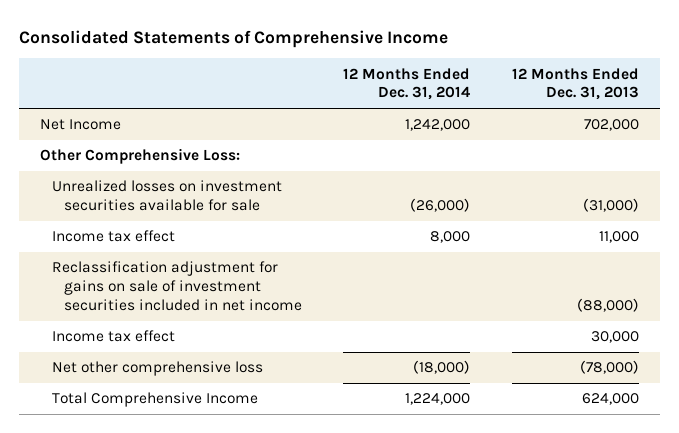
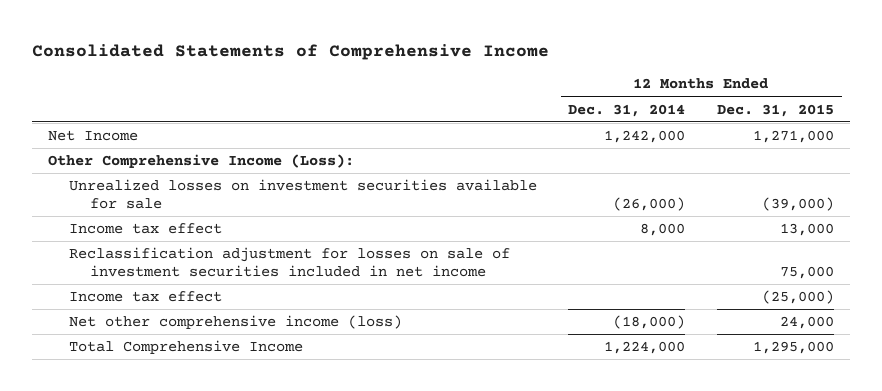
[512,67,640,101] 12 Months Ended Dec. 31, 2013 -> none
none -> [716,103,834,117] Dec. 31, 2015
[40,148,241,165] Other Comprehensive Loss: -> [47,154,354,169] Other Comprehensive Income (Loss):
[51,261,302,312] Reclassification adjustment for gains on sale of investment securities included in net income -> [69,247,511,278] Reclassification adjustment for losses on sale of investment securities included in net income
[51,361,263,377] Net other comprehensive loss -> [69,315,403,330] Net other comprehensive income (loss)

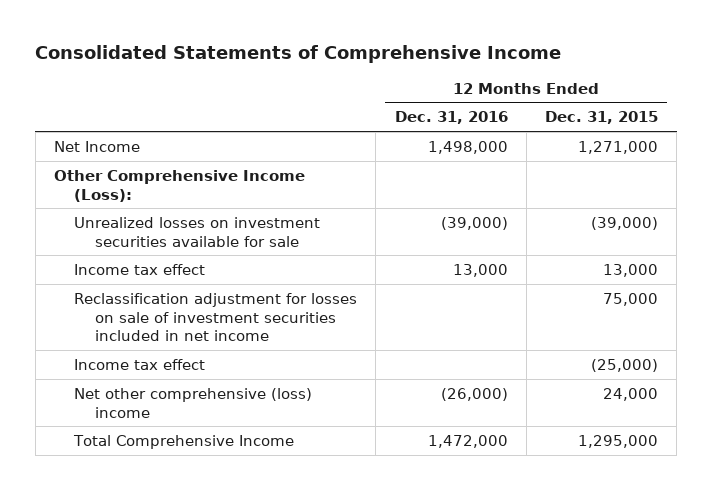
[568,103,686,117] Dec. 31, 2014 -> none
none -> [394,111,508,125] Dec. 31, 2016
[69,315,403,330] Net other comprehensive income (loss) -> [74,387,313,418] Net other comprehensive (loss) income

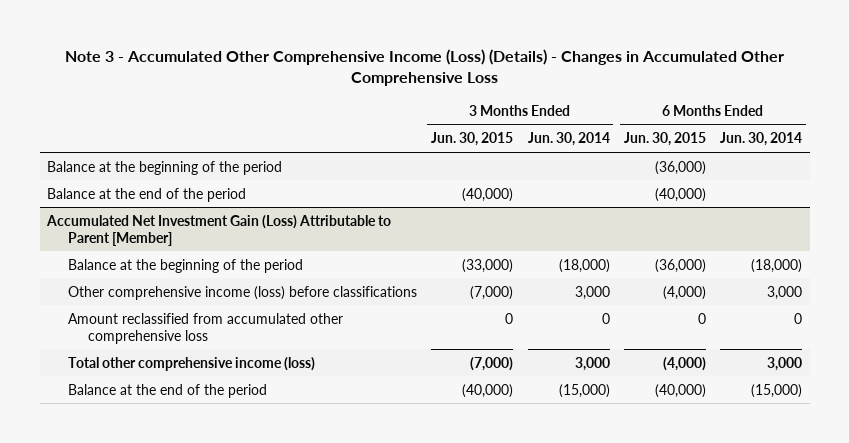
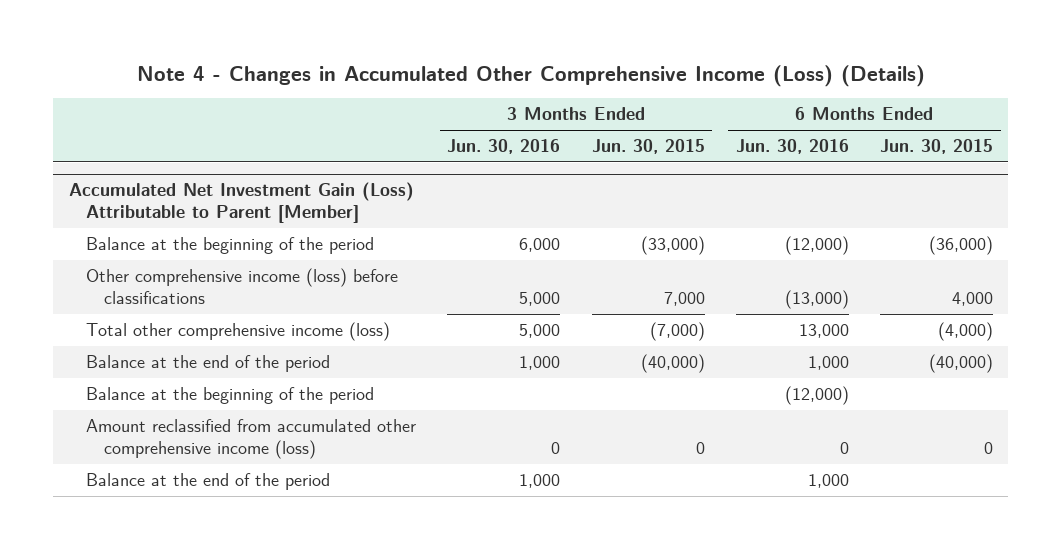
[64,48,784,87] Note 3 - Accumulated Other Comprehensive Income (Loss) (Details) - Changes in Accumulated Other Comprehensive Loss -> [136,64,925,87] Note 4 - Changes in Accumulated Other Comprehensive Income (Loss) (Details)
[527,132,610,147] Jun. 30, 2014 -> none
[720,132,803,147] Jun. 30, 2014 -> none
none -> [447,139,561,155] Jun. 30, 2016
none -> [735,139,849,155] Jun. 30, 2016
[46,160,282,175] Balance at the beginning of the period -> none
[46,187,246,202] Balance at the end of the period -> none
[67,312,343,344] Amount reclassified from accumulated other comprehensive loss -> none
[470,285,514,300] (7,000) -> [663,292,705,307] 7,000
[662,285,706,300] (4,000) -> [951,292,993,307] 4,000
none -> [86,387,375,405] Balance at the beginning of the period
none -> [86,419,417,460] Amount reclassified from accumulated other comprehensive income (loss)
none -> [86,473,331,491] Balance at the end of the period

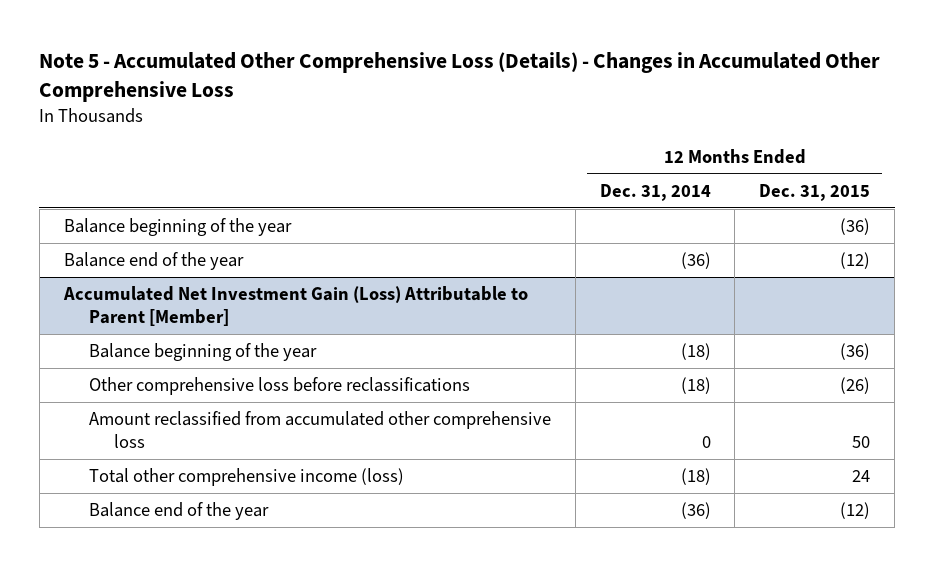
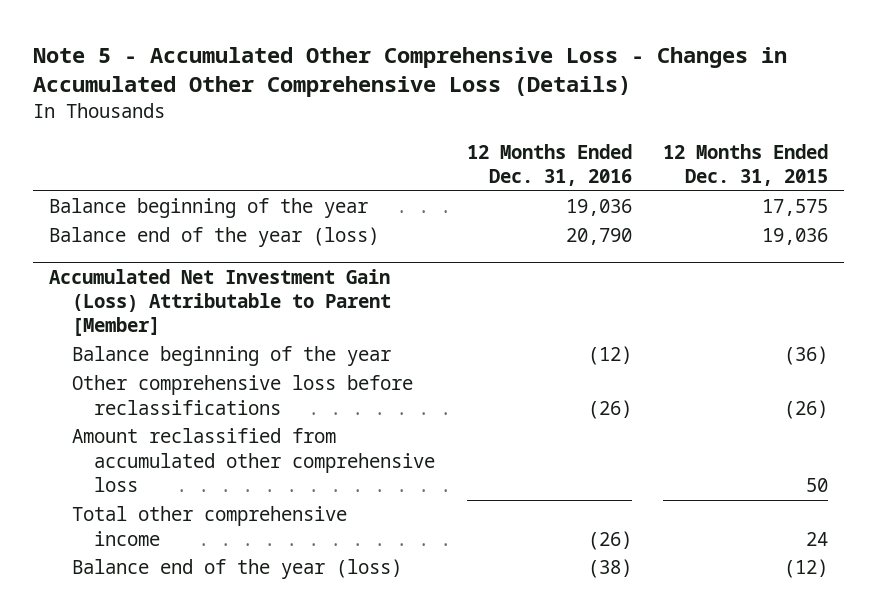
[39,51,881,102] Note 5 - Accumulated Other Comprehensive Loss (Details) - Changes in Accumulated Other Comprehensive Loss -> [32,46,787,98] Note 5 - Accumulated Other Comprehensive Loss - Changes in Accumulated Other Comprehensive Loss (Details)
[599,183,711,201] Dec. 31, 2014 -> none
none -> [466,143,632,187] 12 Months Ended Dec. 31, 2016
[840,217,871,235] (36) -> [762,199,829,217] 17,575
[63,251,244,270] Balance end of the year -> [48,227,379,248] Balance end of the year (loss)
[840,251,871,269] (12) -> [762,228,829,246] 19,036
[88,467,404,486] Total other comprehensive income (loss) -> [71,506,347,546] Total other comprehensive income
[88,501,269,520] Balance end of the year -> [71,559,402,580] Balance end of the year (loss)

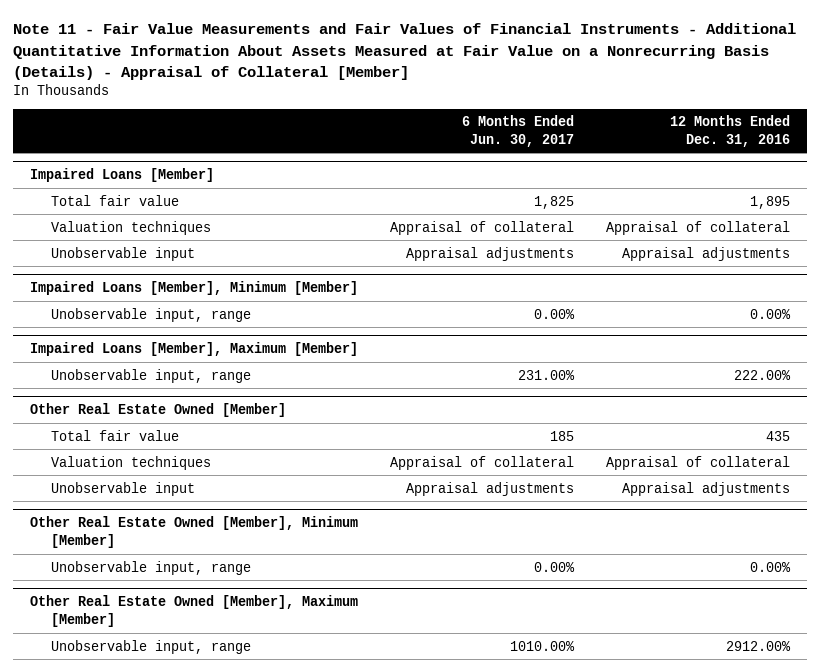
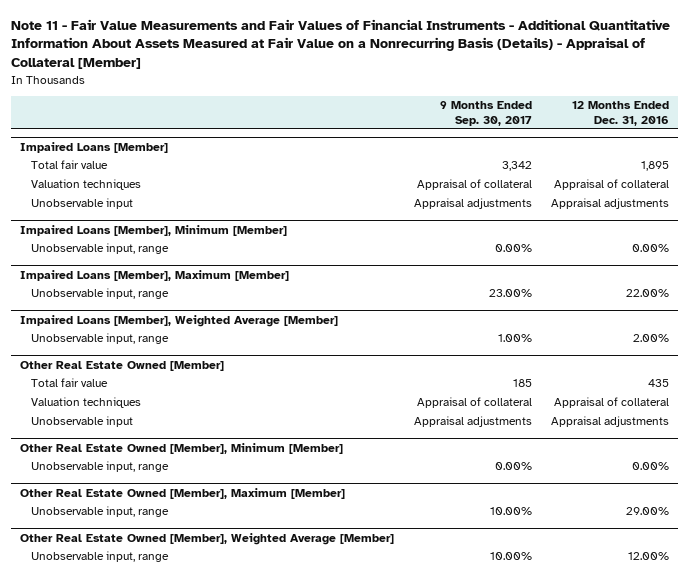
[461,115,574,147] 6 Months Ended Jun. 30, 2017 -> none
none -> [439,101,532,126] 9 Months Ended Sep. 30, 2017
[734,369,792,380] 222.00% -> [625,289,669,298] 22.00%
none -> [20,314,339,327] Impaired Loans [Member], Weighted Average [Member]
none -> [30,333,169,345] Unobservable input, range
[726,640,792,651] 2912.00% -> [625,507,669,516] 29.00%
none -> [20,532,395,545] Other Real Estate Owned [Member], Weighted Average [Member]
none -> [30,551,169,563] Unobservable input, range

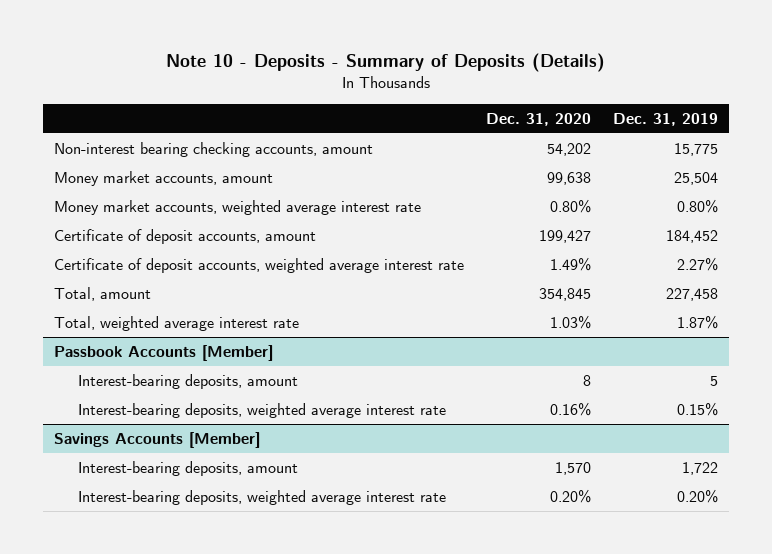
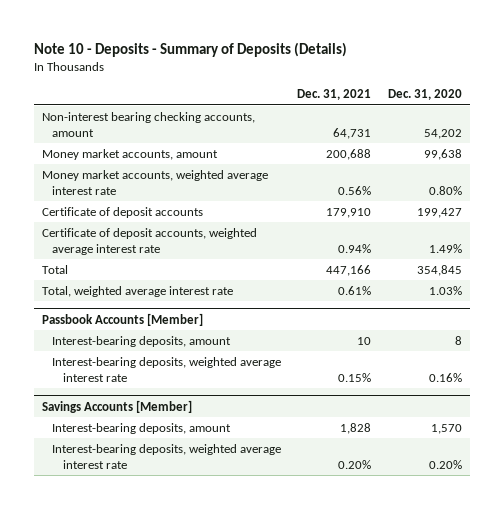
[612,112,718,126] Dec. 31, 2019 -> none
none -> [297,89,372,101] Dec. 31, 2021
[53,228,316,244] Certificate of deposit accounts, amount -> [41,206,203,218] Certificate of deposit accounts
[53,286,151,301] Total, amount -> [41,264,68,274] Total

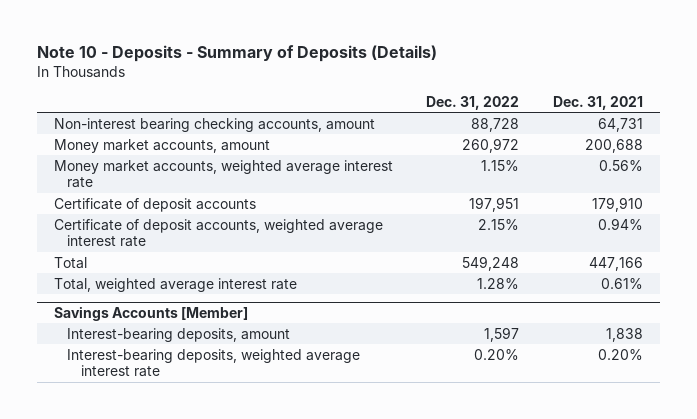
[387,89,462,101] Dec. 31, 2020 -> none
none -> [426,95,520,110] Dec. 31, 2022
[41,312,203,326] Passbook Accounts [Member] -> none
[52,335,232,347] Interest-bearing deposits, amount -> none
[52,356,282,382] Interest-bearing deposits, weighted average interest rate -> none
[340,422,372,434] 1,828 -> [606,327,644,342] 1,838

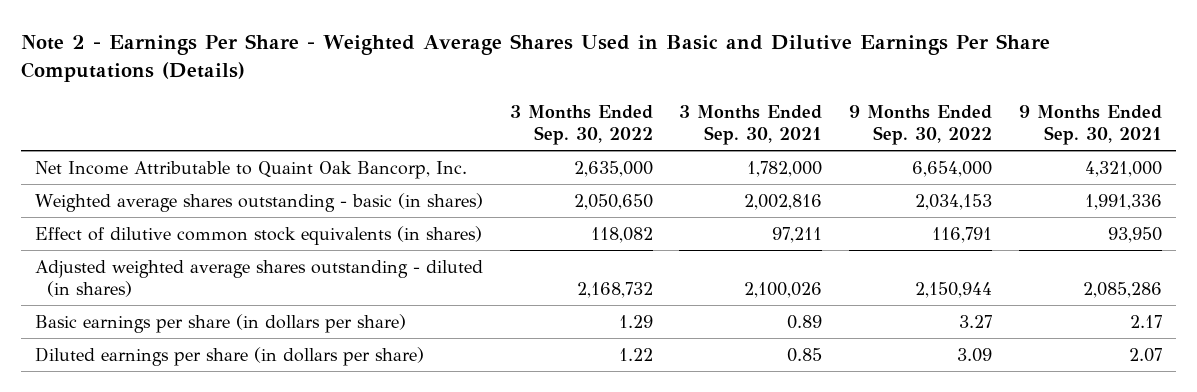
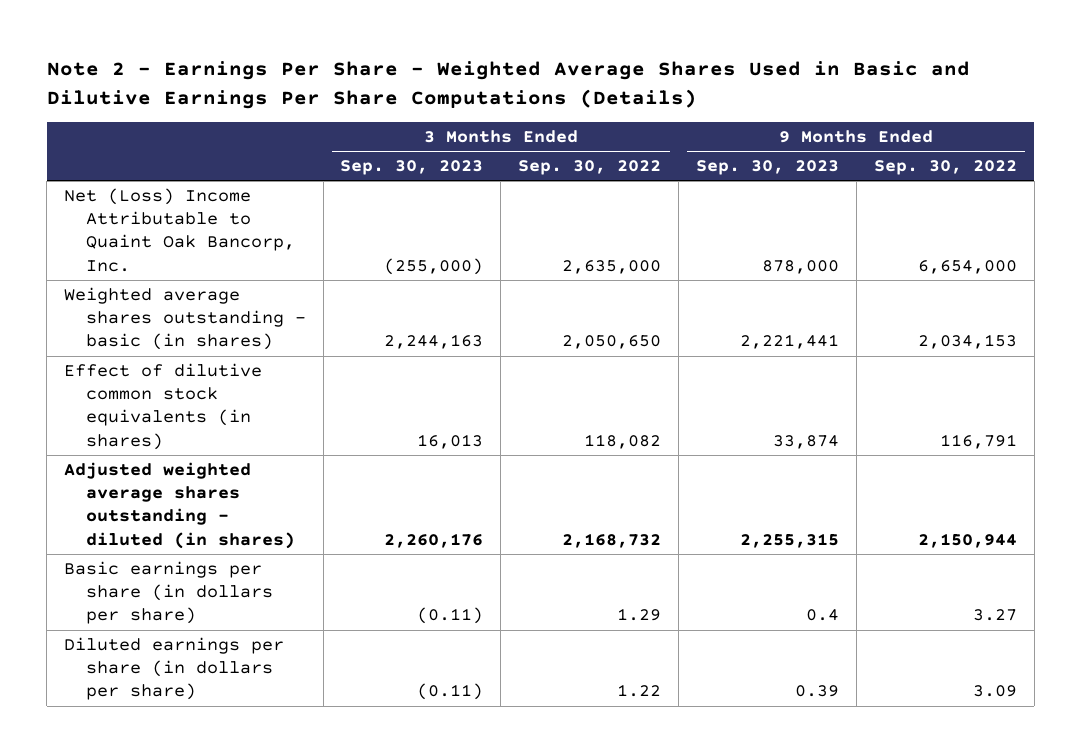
[679,104,823,146] 3 Months Ended Sep. 30, 2021 -> none
[1019,104,1163,146] 9 Months Ended Sep. 30, 2021 -> none
none -> [340,160,484,176] Sep. 30, 2023
none -> [695,160,839,176] Sep. 30, 2023
[34,160,467,179] Net Income Attributable to Quaint Oak Bancorp, Inc. -> [63,187,295,272] Net (Loss) Income Attributable to Quaint Oak Bancorp, Inc.

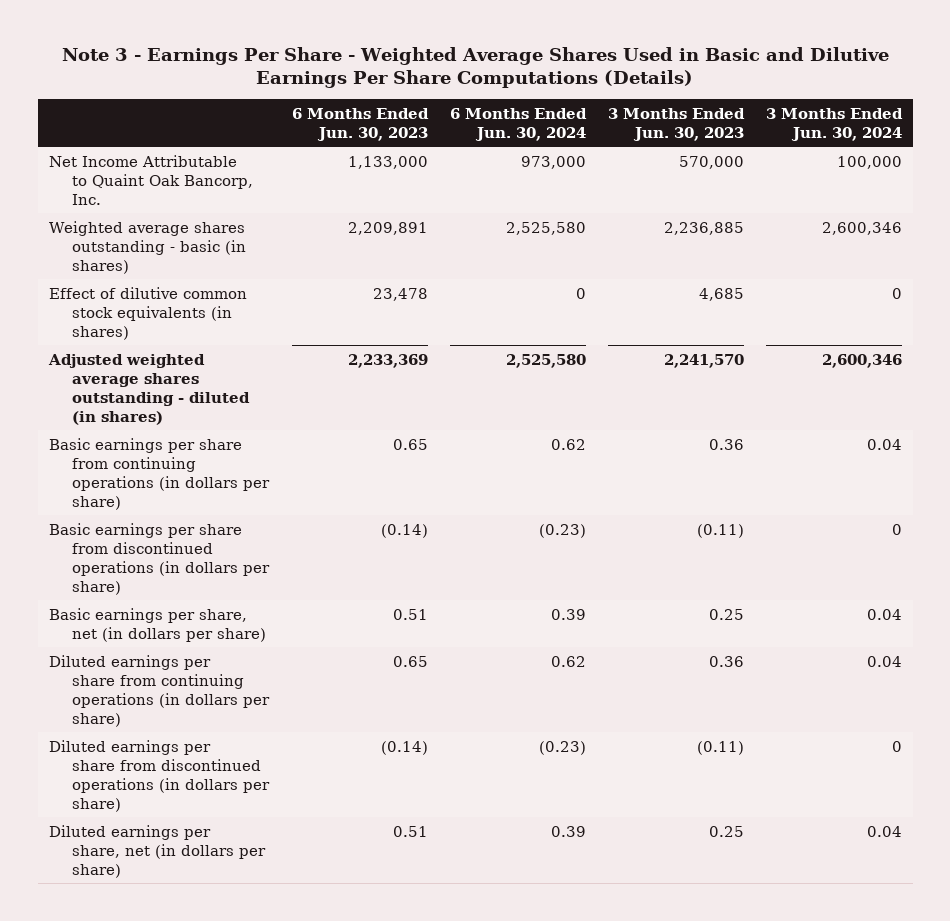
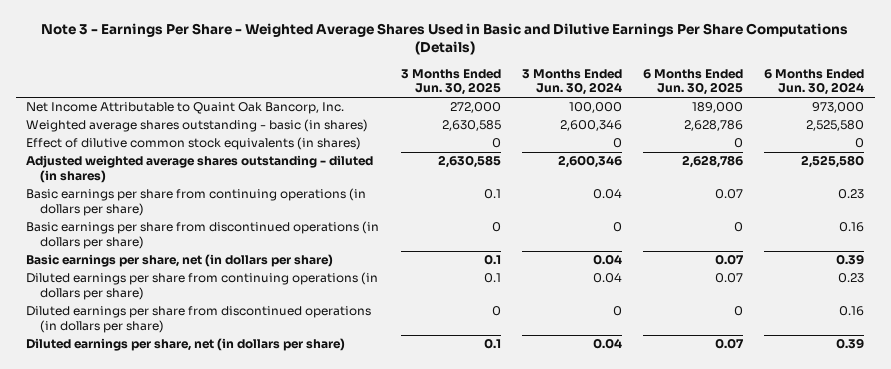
[291,107,429,141] 6 Months Ended Jun. 30, 2023 -> none
[607,107,745,141] 3 Months Ended Jun. 30, 2023 -> none
none -> [400,68,501,96] 3 Months Ended Jun. 30, 2025
none -> [643,68,744,96] 6 Months Ended Jun. 30, 2025
[550,438,586,450] 0.62 -> [838,189,865,200] 0.23
[538,523,586,538] (0.23) -> [839,222,865,233] 0.16
[550,655,586,667] 0.62 -> [838,273,865,284] 0.23
[538,740,586,755] (0.23) -> [839,306,865,317] 0.16

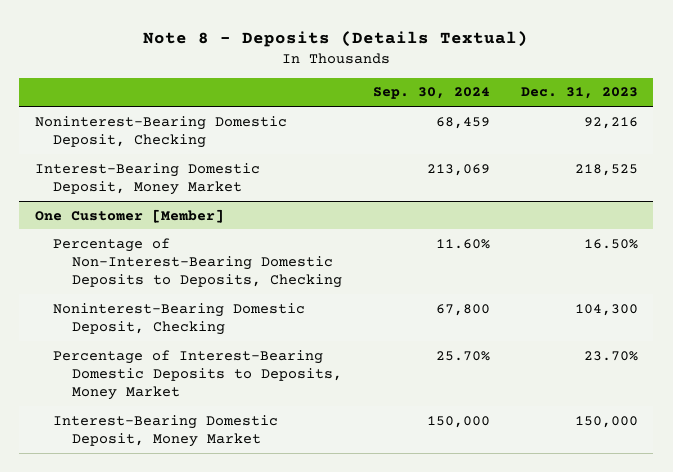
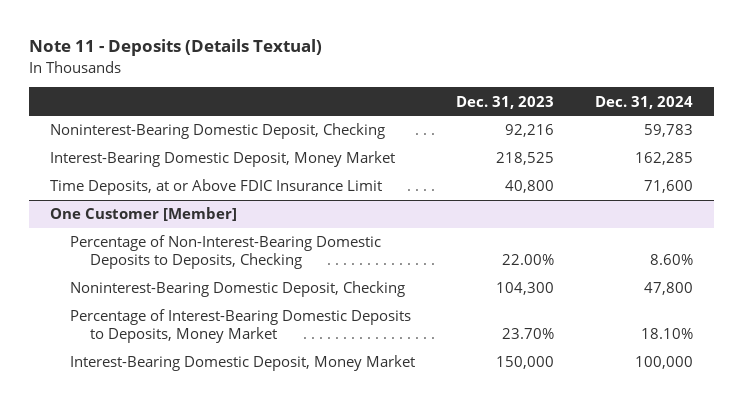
[143,30,529,47] Note 8 - Deposits (Details Textual) -> [29,39,323,57] Note 11 - Deposits (Details Textual)
[373,87,491,100] Sep. 30, 2024 -> none
none -> [595,95,694,109] Dec. 31, 2024
none -> [49,179,382,196] Time Deposits, at or Above FDIC Insurance Limit
[584,238,639,249] 16.50% -> [501,254,554,266] 22.00%

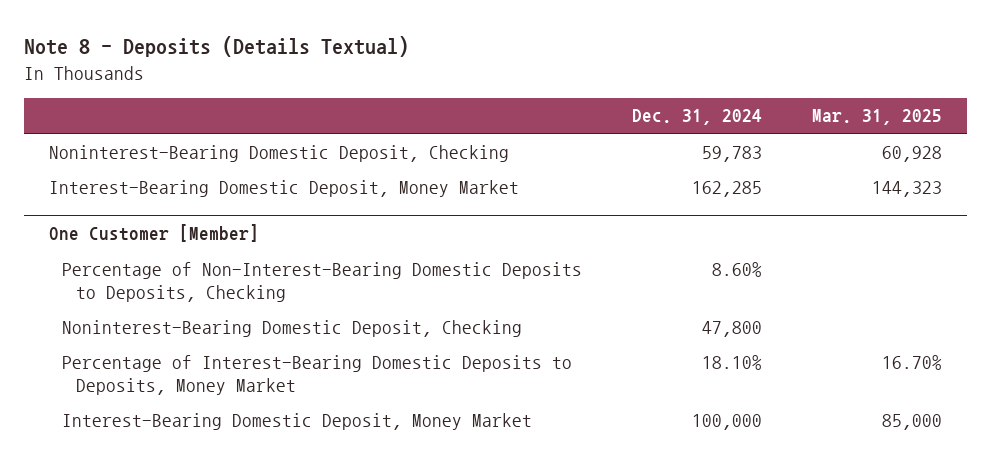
[29,39,323,57] Note 11 - Deposits (Details Textual) -> [23,36,409,58] Note 8 - Deposits (Details Textual)
[455,95,554,109] Dec. 31, 2023 -> none
none -> [811,109,942,126] Mar. 31, 2025
[49,179,382,196] Time Deposits, at or Above FDIC Insurance Limit -> none

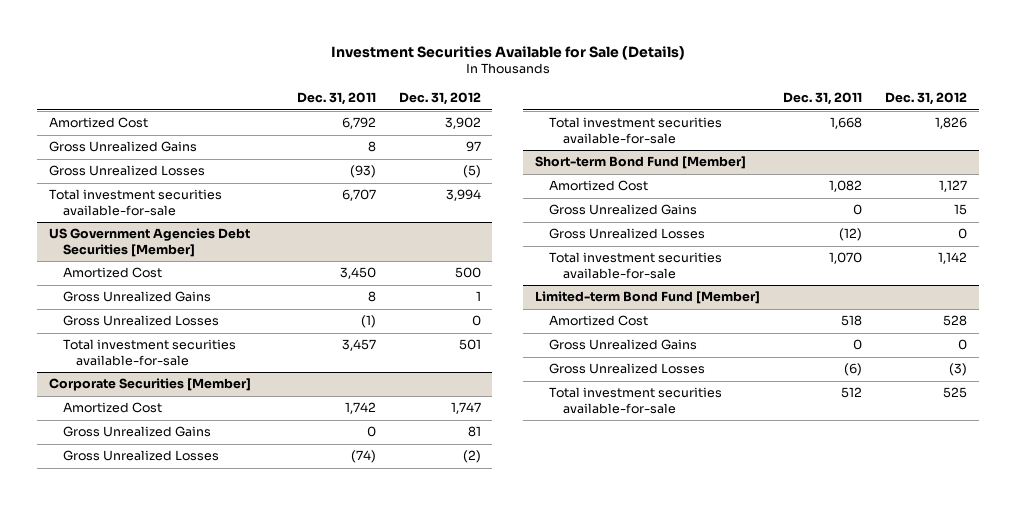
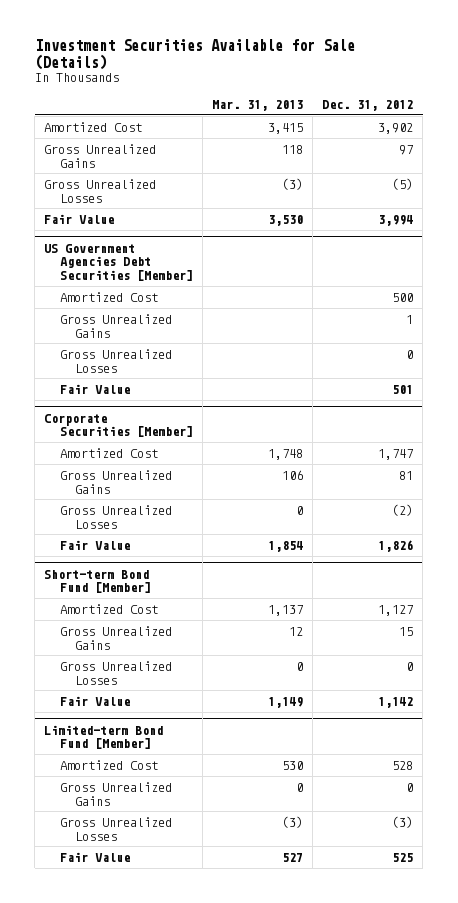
[296,92,376,106] Dec. 31, 2011 -> none
none -> [211,99,303,111] Mar. 31, 2013
[48,189,222,216] Total investment securities available-for-sale -> [44,213,115,224] Fair Value
[62,339,236,366] Total investment securities available-for-sale -> [59,383,130,394] Fair Value
[548,117,722,144] Total investment securities available-for-sale -> [59,539,130,550] Fair Value
[548,252,722,279] Total investment securities available-for-sale -> [59,695,130,706] Fair Value
[548,387,722,414] Total investment securities available-for-sale -> [59,851,130,862] Fair Value

